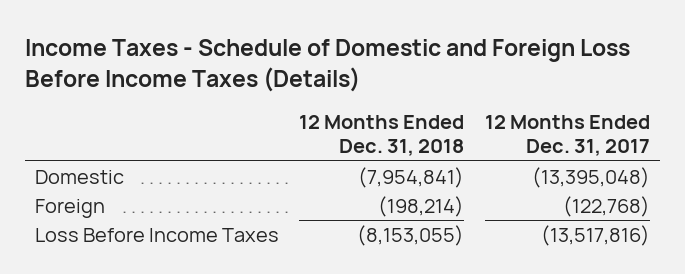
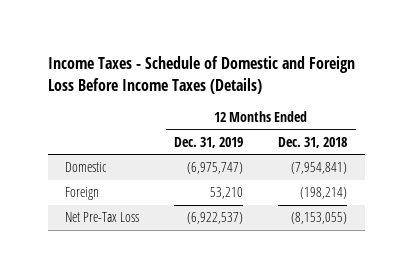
[484,115,650,157] 12 Months Ended Dec. 31, 2017 -> none
none -> [174,136,244,148] Dec. 31, 2019
[35,227,280,242] Loss Before Income Taxes -> [65,212,140,223] Net Pre-Tax Loss

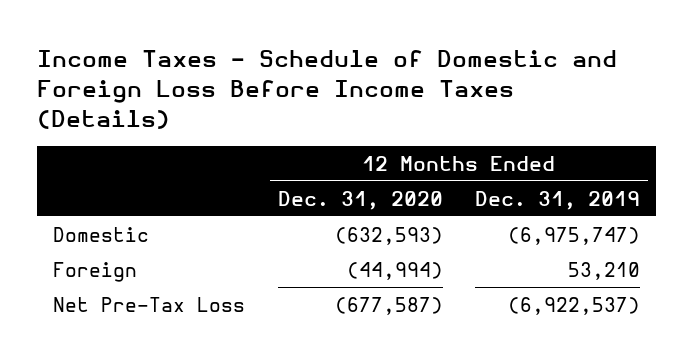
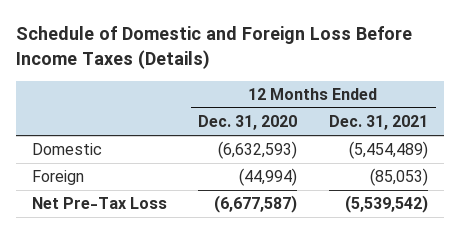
[37,50,618,129] Income Taxes - Schedule of Domestic and Foreign Loss Before Income Taxes (Details) -> [15,26,412,70] Schedule of Domestic and Foreign Loss Before Income Taxes (Details)
[474,190,640,210] Dec. 31, 2019 -> none
none -> [329,115,429,131] Dec. 31, 2021
[334,226,443,245] (632,593) -> [218,141,298,160] (6,632,593)
[334,296,443,315] (677,587) -> [214,195,298,214] (6,677,587)

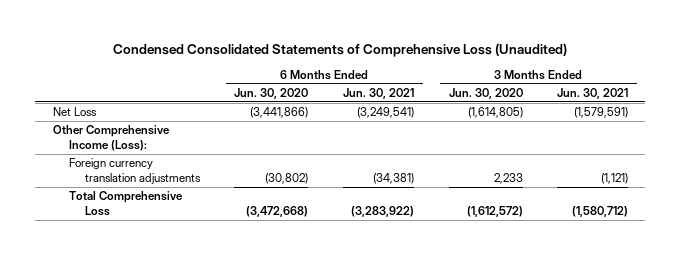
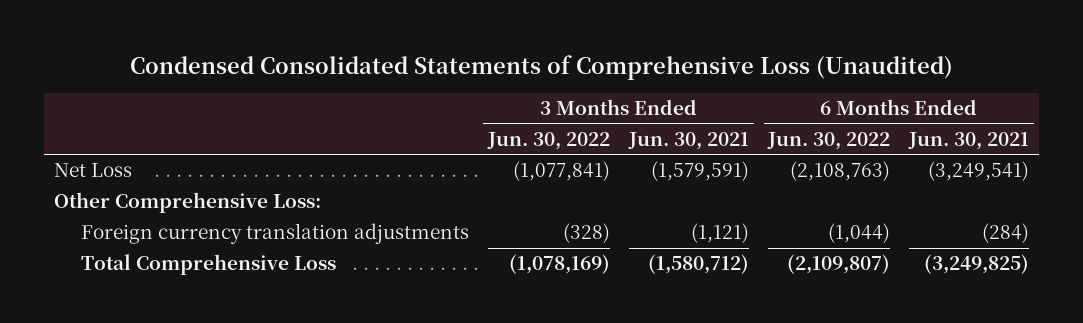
[234,87,309,99] Jun. 30, 2020 -> none
[448,87,523,99] Jun. 30, 2020 -> none
none -> [487,132,611,151] Jun. 30, 2022
none -> [767,132,891,151] Jun. 30, 2022
[52,125,170,152] Other Comprehensive Income (Loss): -> [53,192,321,214] Other Comprehensive Loss:
[372,173,414,185] (34,381) -> [982,223,1030,244] (284)
[350,206,414,218] (3,283,922) -> [924,254,1030,275] (3,249,825)

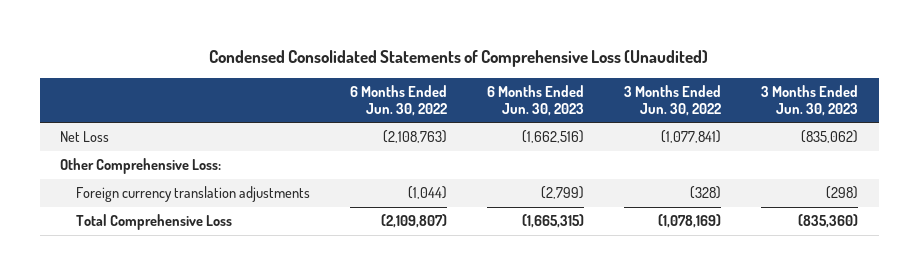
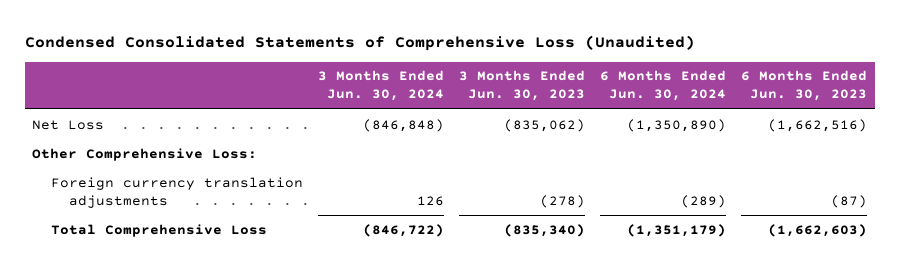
[349,84,447,116] 6 Months Ended Jun. 30, 2022 -> none
[624,84,722,116] 3 Months Ended Jun. 30, 2022 -> none
none -> [317,70,444,102] 3 Months Ended Jun. 30, 2024
none -> [599,70,726,102] 6 Months Ended Jun. 30, 2024
[541,186,585,200] (2,799) -> [831,194,868,208] (87)
[826,186,859,200] (298) -> [539,194,585,208] (278)
[522,214,585,229] (1,665,315) -> [768,223,868,237] (1,662,603)
[798,214,859,229] (835,360) -> [503,223,585,237] (835,340)

